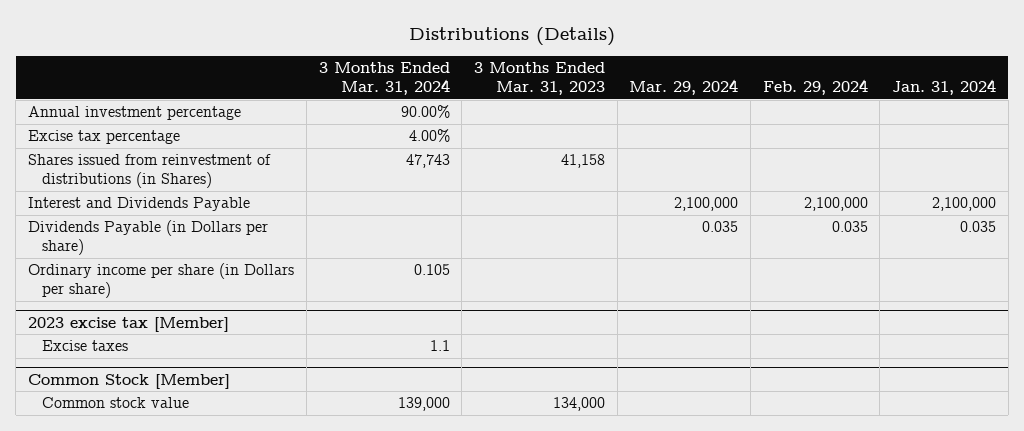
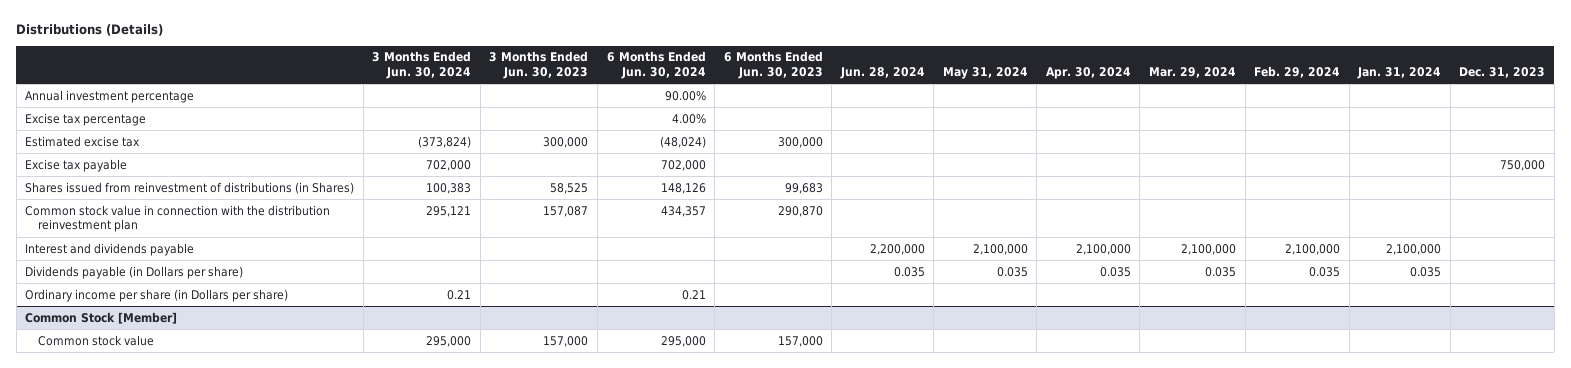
[318,62,450,96] 3 Months Ended Mar. 31, 2024 -> none
[473,62,605,96] 3 Months Ended Mar. 31, 2023 -> none
none -> [372,51,472,79] 3 Months Ended Jun. 30, 2024
none -> [489,51,589,79] 3 Months Ended Jun. 30, 2023
none -> [606,51,706,79] 6 Months Ended Jun. 30, 2024
none -> [723,51,823,79] 6 Months Ended Jun. 30, 2023
none -> [839,66,925,79] Jun. 28, 2024
none -> [942,66,1028,79] May 31, 2024
none -> [1045,66,1131,79] Apr. 30, 2024
none -> [1459,66,1546,78] Dec. 31, 2023
none -> [25,135,141,147] Estimated excise tax
none -> [25,158,128,172] Excise tax payable
none -> [25,204,331,233] Common stock value in connection with the distribution reinvestment plan
[28,197,251,212] Interest and Dividends Payable -> [25,242,195,256] Interest and dividends payable
[28,220,269,256] Dividends Payable (in Dollars per share) -> [25,265,244,279] Dividends payable (in Dollars per share)
[28,316,230,332] 2023 excise tax [Member] -> none
[41,340,128,352] Excise taxes -> none

